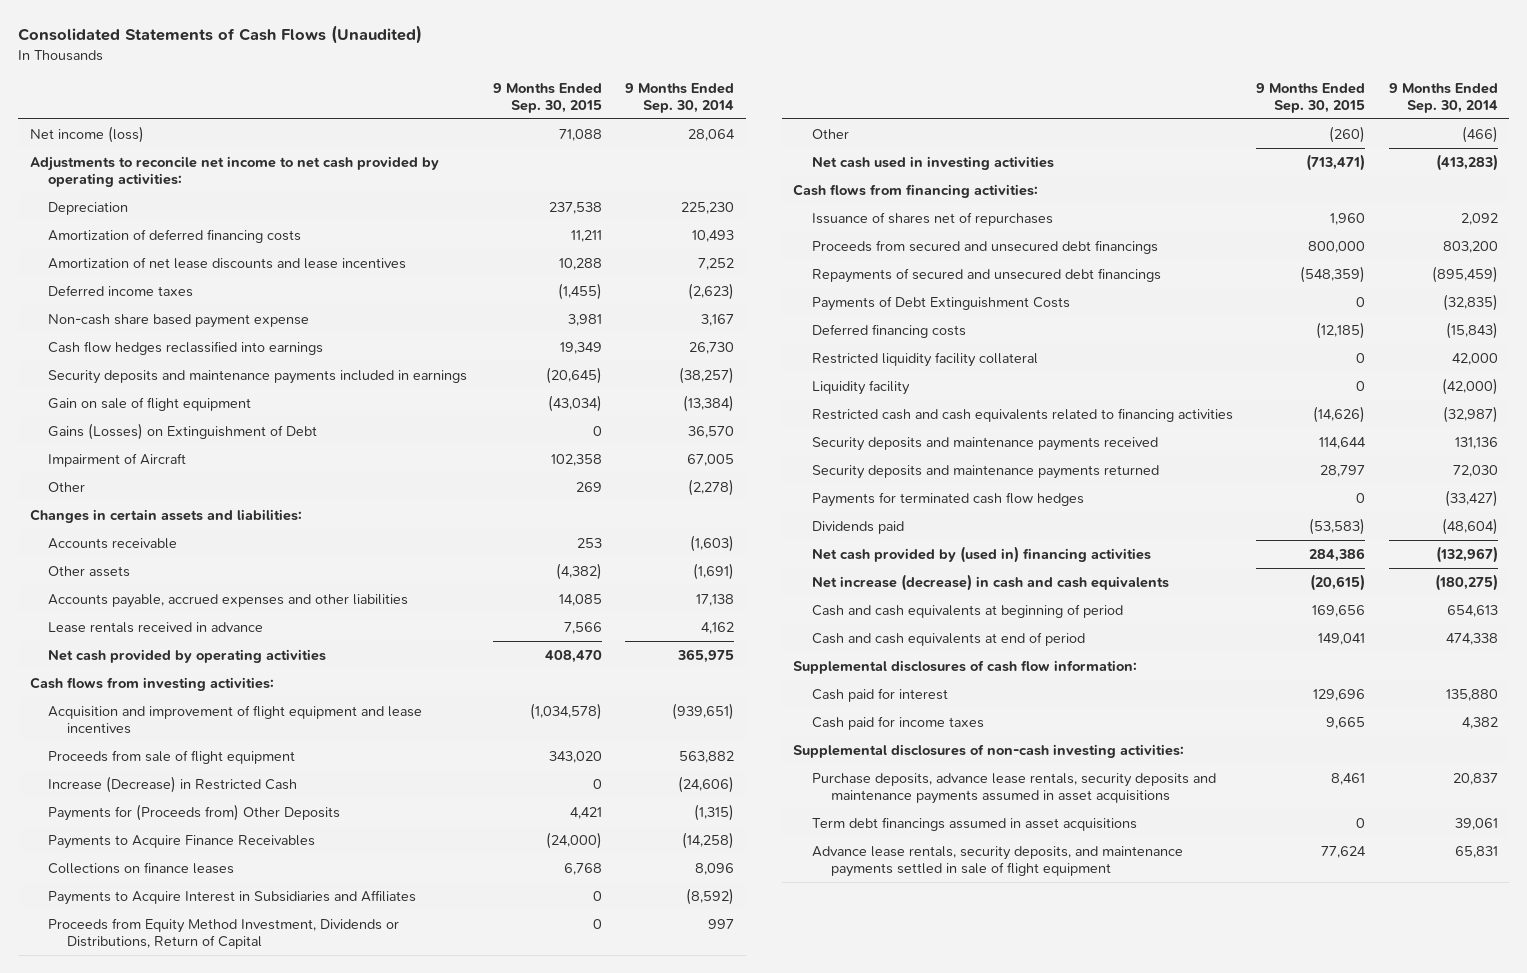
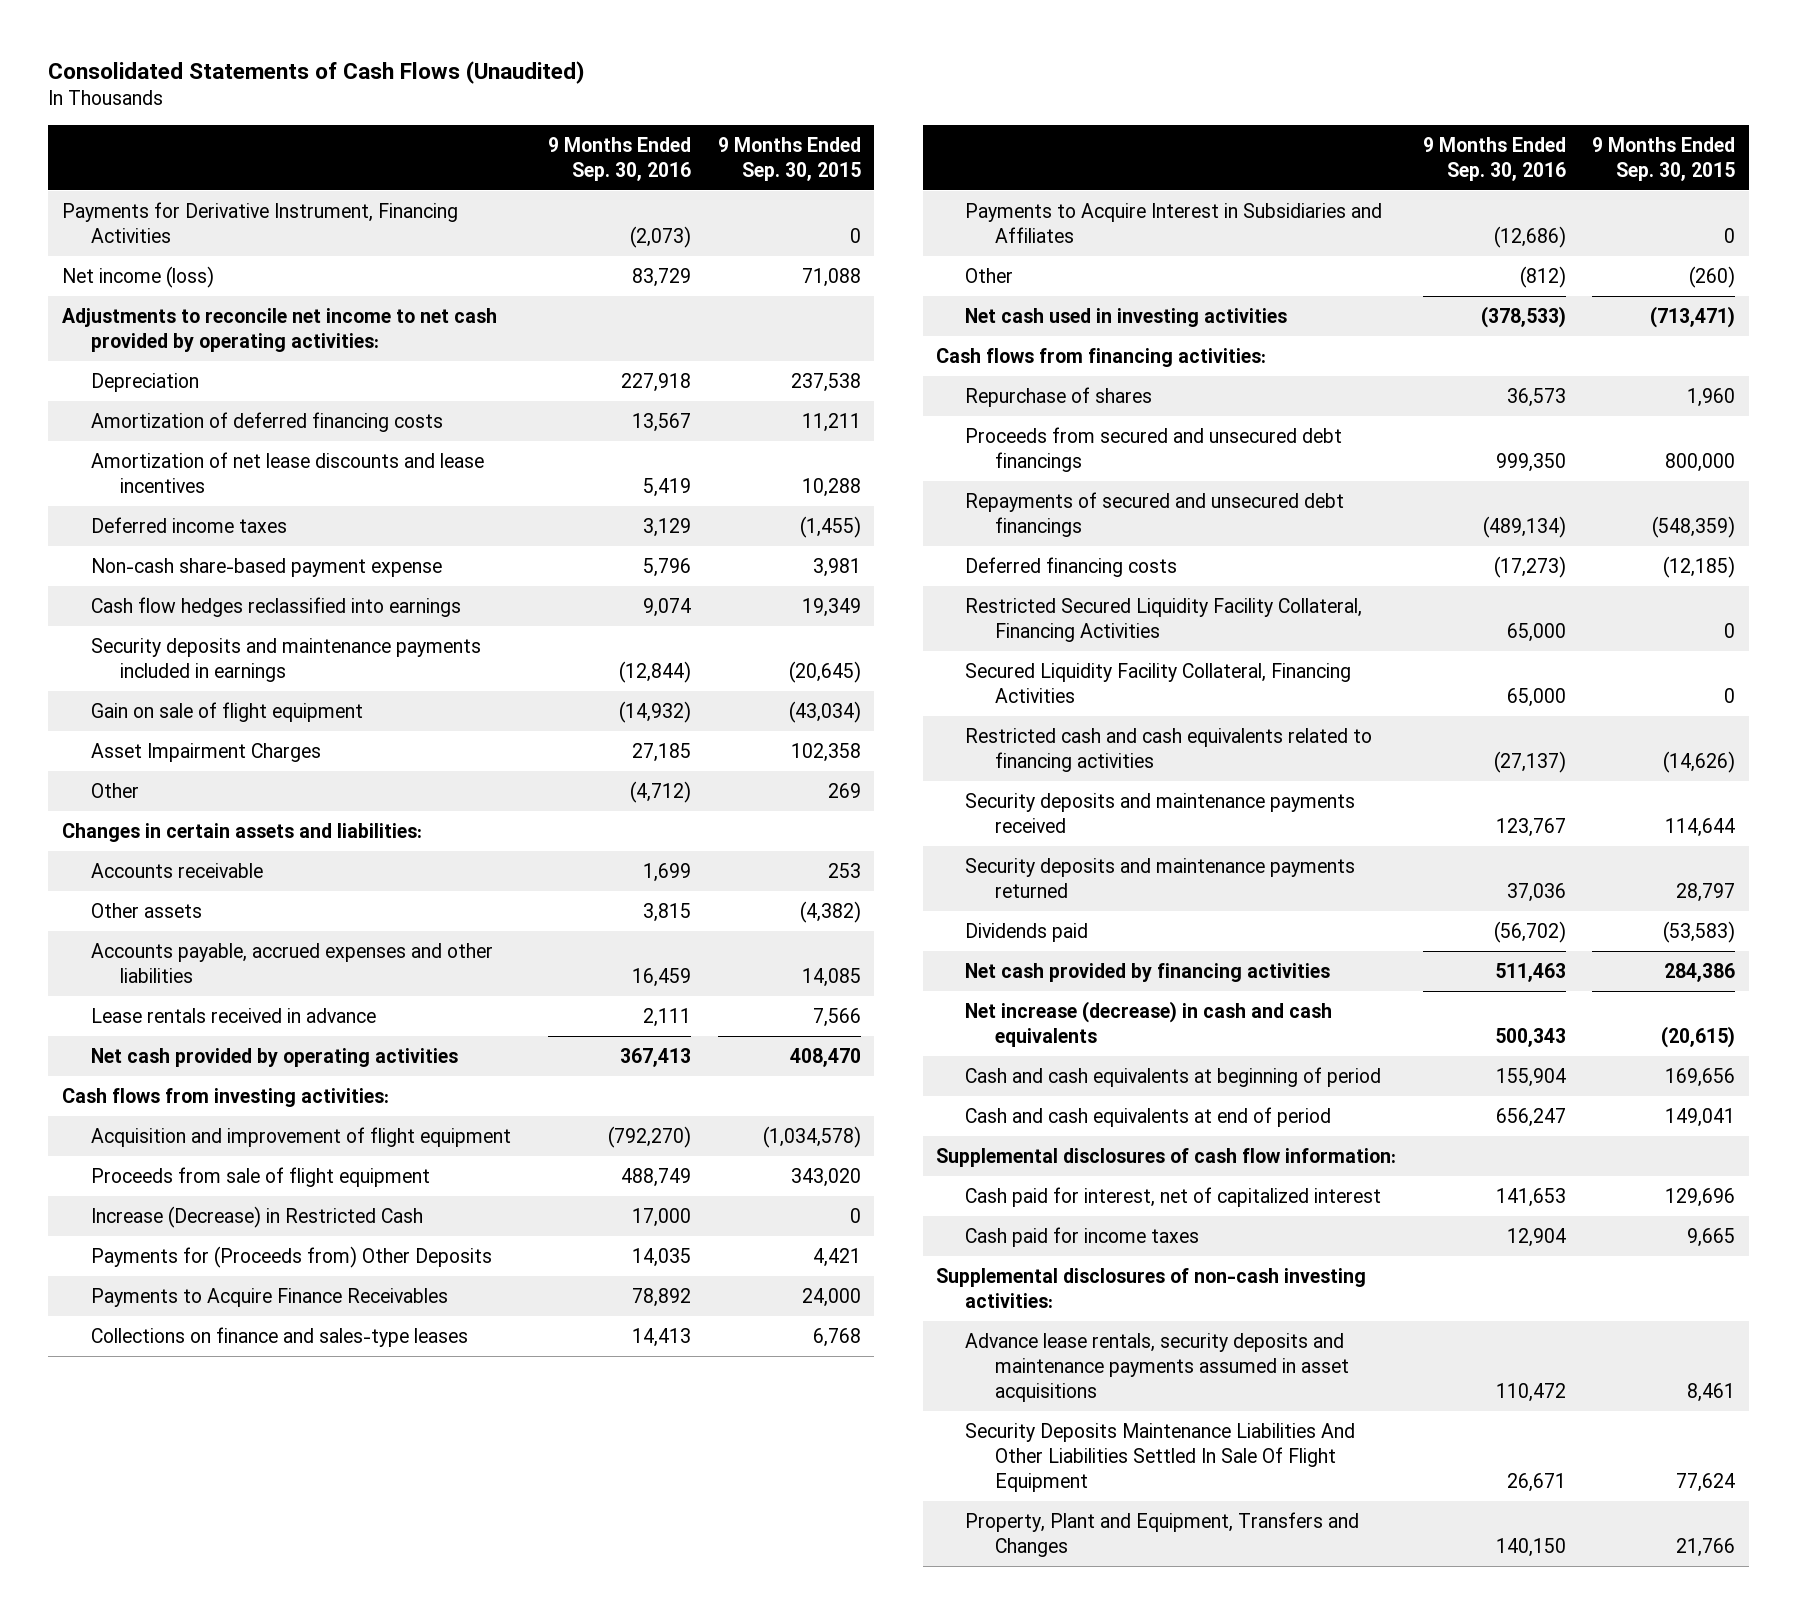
[625,82,735,113] 9 Months Ended Sep. 30, 2014 -> none
none -> [548,136,692,181] 9 Months Ended Sep. 30, 2016
none -> [61,201,458,244] Payments for Derivative Instrument, Financing Activities
[48,313,310,328] Non-cash share based payment expense -> [90,557,442,577] Non-cash share-based payment expense
[48,422,318,440] Gains (Losses) on Extinguishment of Debt -> none
[48,452,187,467] Impairment of Aircraft -> [90,742,321,762] Asset Impairment Charges
[48,704,423,734] Acquisition and improvement of flight equipment and lease incentives -> [90,1126,511,1147] Acquisition and improvement of flight equipment
[545,831,602,849] (24,000) -> [801,1287,861,1307] 24,000
[48,861,235,874] Collections on finance leases -> [90,1326,468,1347] Collections on finance and sales-type leases
[48,917,400,949] Proceeds from Equity Method Investment, Dividends or Distributions, Return of Capital -> none
[811,211,1053,226] Issuance of shares net of repurchases -> [965,386,1153,407] Repurchase of shares
[811,295,1070,311] Payments of Debt Extinguishment Costs -> none
[811,351,1038,367] Restricted liquidity facility collateral -> [965,597,1363,643] Restricted Secured Liquidity Facility Collateral, Financing Activities
[811,379,910,395] Liquidity facility -> [965,662,1352,704] Secured Liquidity Facility Collateral, Financing Activities
[811,491,1084,507] Payments for terminated cash flow hedges -> none
[811,545,1151,563] Net cash provided by (used in) financing activities -> [965,962,1331,982] Net cash provided by financing activities
[811,687,948,702] Cash paid for interest -> [965,1186,1382,1207] Cash paid for interest, net of capitalized interest
[811,816,1137,831] Term debt financings assumed in asset acquisitions -> none
[811,772,1216,804] Purchase deposits, advance lease rentals, security deposits and maintenance payments assumed in asset acquisitions -> [965,1332,1349,1403] Advance lease rentals, security deposits and maintenance payments assumed in asset acquisitions
[811,845,1183,877] Advance lease rentals, security deposits, and maintenance payments settled in sale of flight equipment -> [965,1422,1356,1493] Security Deposits Maintenance Liabilities And Other Liabilities Settled In Sale Of Flight Equipment
none -> [965,1511,1360,1558] Property, Plant and Equipment, Transfers and Changes

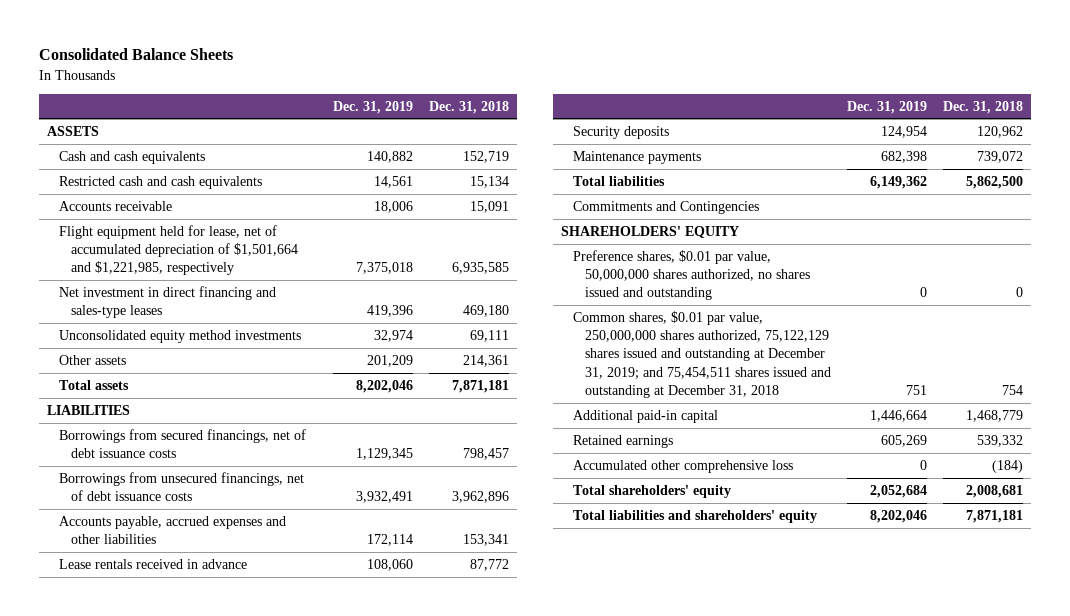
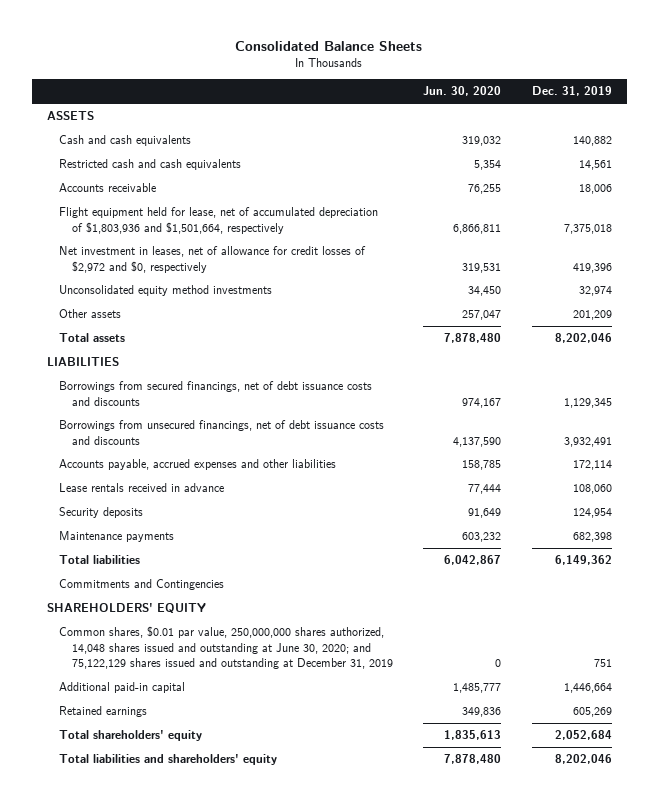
[429,100,510,114] Dec. 31, 2018 -> none
none -> [423,86,502,97] Jun. 30, 2020
[58,224,298,276] Flight equipment held for lease, net of accumulated depreciation of $1,501,664 and $1,221,985, respectively -> [59,207,379,234] Flight equipment held for lease, net of accumulated depreciation of $1,803,936 and $1,501,664, respectively
[58,285,276,319] Net investment in direct financing and sales-type leases -> [59,246,367,273] Net investment in leases, net of allowance for credit losses of $2,972 and $0, respectively
[58,428,306,459] Borrowings from secured financings, net of debt issuance costs -> [59,381,373,406] Borrowings from secured financings, net of debt issuance costs and discounts
[58,471,304,502] Borrowings from unsecured financings, net of debt issuance costs -> [59,420,385,445] Borrowings from unsecured financings, net of debt issuance costs and discounts
[572,249,810,301] Preference shares, $0.01 par value, 50,000,000 shares authorized, no shares issued and outstanding -> none
[572,310,831,398] Common shares, $0.01 par value, 250,000,000 shares authorized, 75,122,129 shares issued and outstanding at December 31, 2019; and 75,454,511 shares issued and outstanding at December 31, 2018 -> [59,626,393,669] Common shares, $0.01 par value, 250,000,000 shares authorized, 14,048 shares issued and outstanding at June 30, 2020; and 75,122,129 shares issued and outstanding at December 31, 2019
[572,459,793,473] Accumulated other comprehensive loss -> none

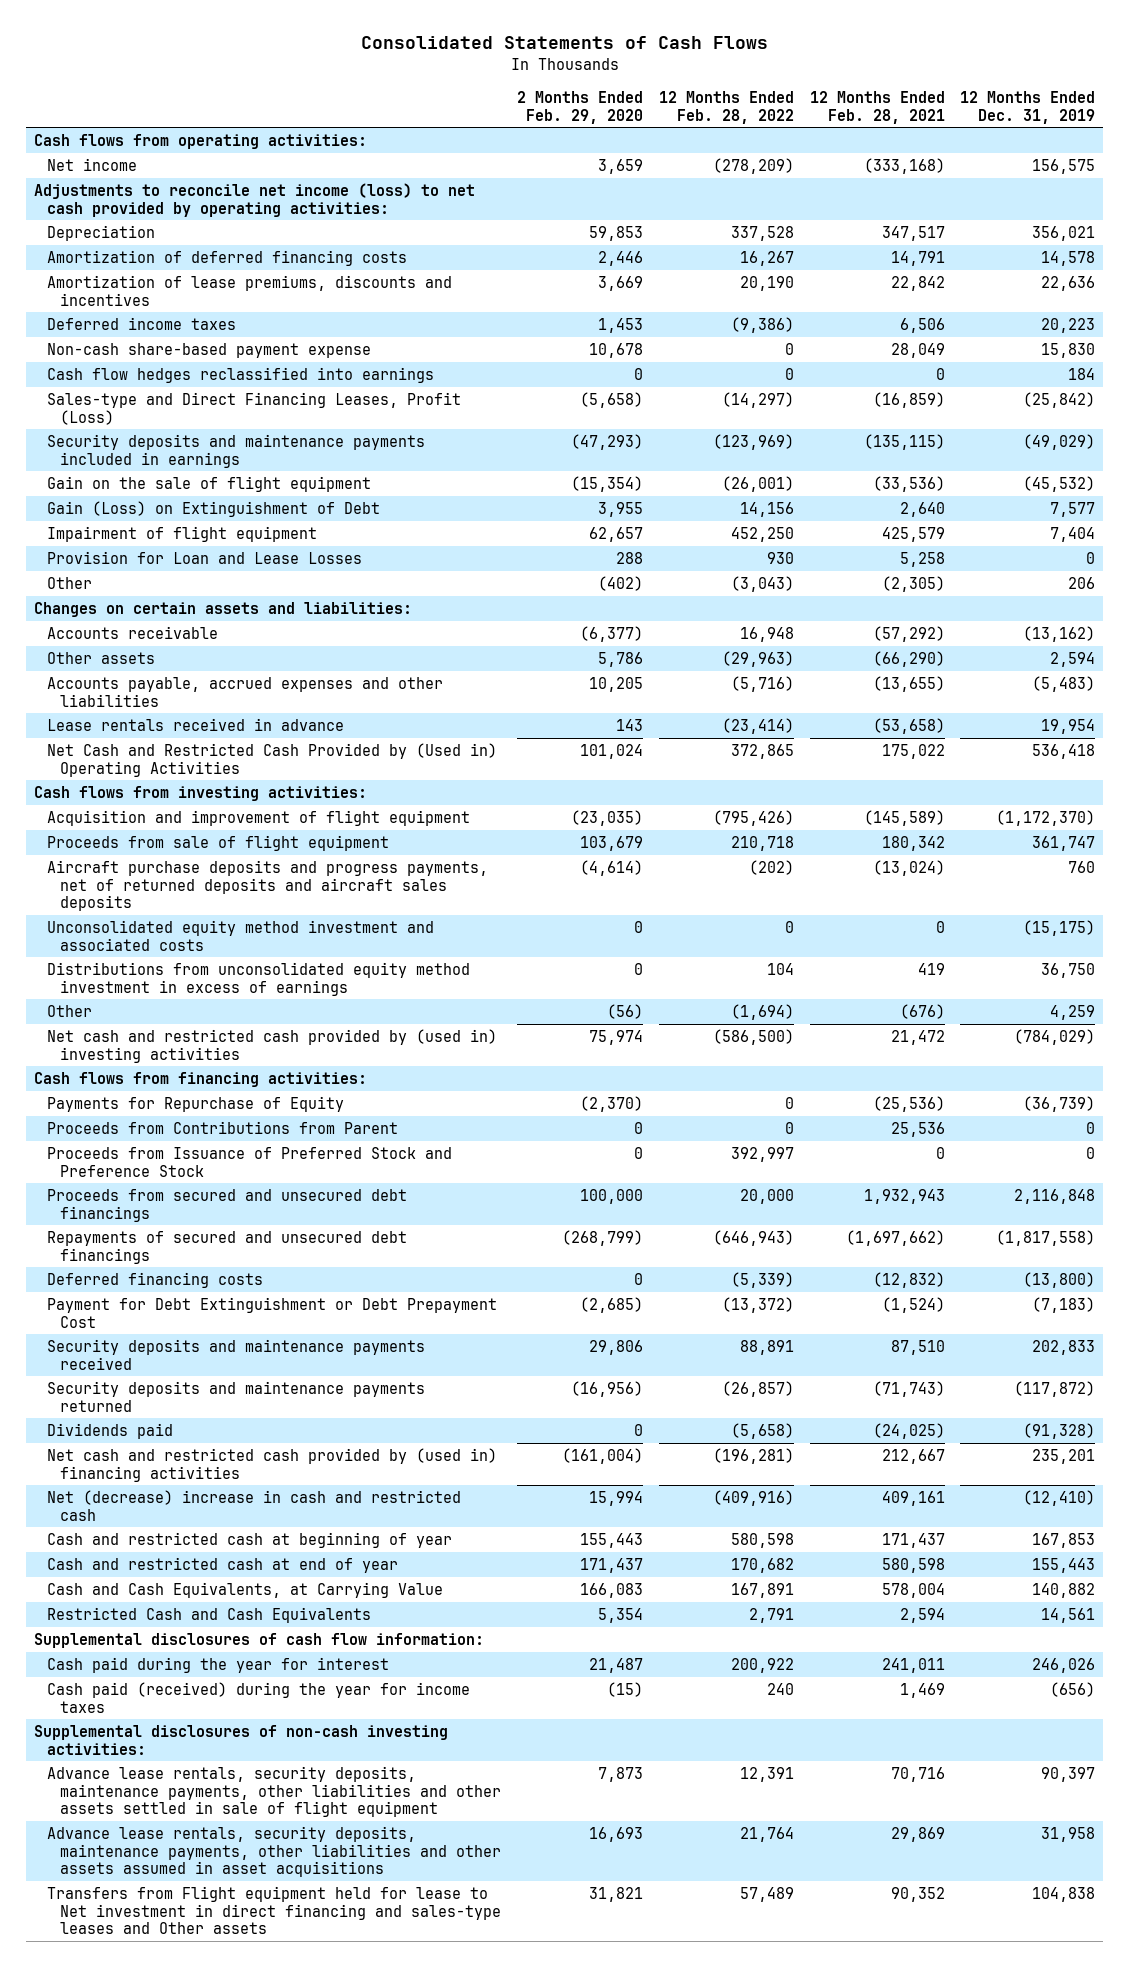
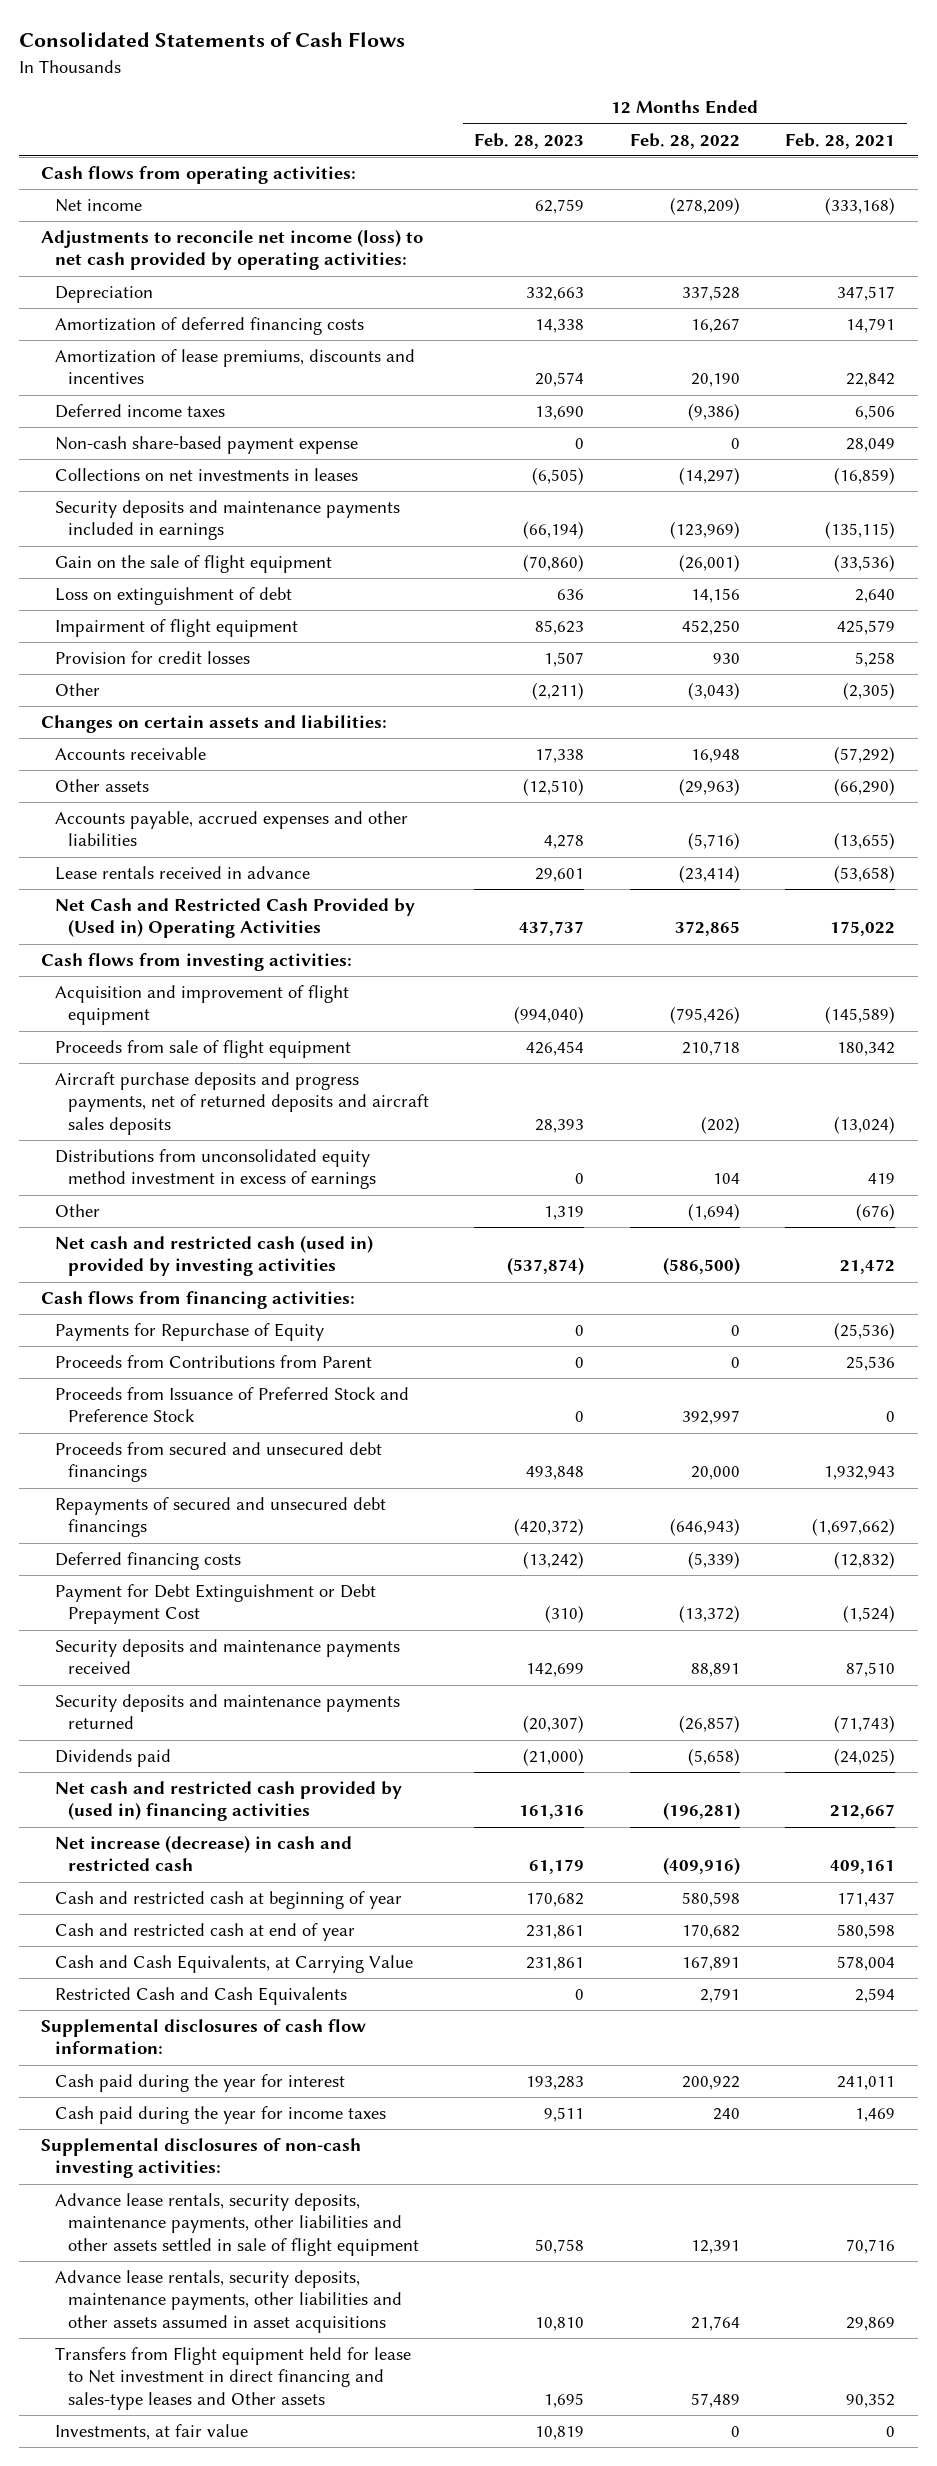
[516,90,643,124] 2 Months Ended Feb. 29, 2020 -> none
[960,90,1096,124] 12 Months Ended Dec. 31, 2019 -> none
none -> [474,132,585,149] Feb. 28, 2023
[46,366,434,383] Cash flow hedges reclassified into earnings -> none
[46,391,461,425] Sales-type and Direct Financing Leases, Profit (Loss) -> [54,468,358,482] Collections on net investments in leases
[46,500,380,517] Gain (Loss) on Extinguishment of Debt -> [54,587,292,606] Loss on extinguishment of debt
[46,550,362,564] Provision for Loan and Lease Losses -> [54,651,250,665] Provision for credit losses
[46,919,434,951] Unconsolidated equity method investment and associated costs -> none
[46,1028,497,1063] Net cash and restricted cash provided by (used in) investing activities -> [54,1235,373,1277] Net cash and restricted cash (used in) provided by investing activities
[46,1489,461,1521] Net (decrease) increase in cash and restricted cash -> [54,1835,352,1872] Net increase (decrease) in cash and restricted cash
[46,1681,470,1713] Cash paid (received) during the year for income taxes -> [54,2106,386,2125] Cash paid during the year for income taxes
none -> [54,2424,248,2441] Investments, at fair value

